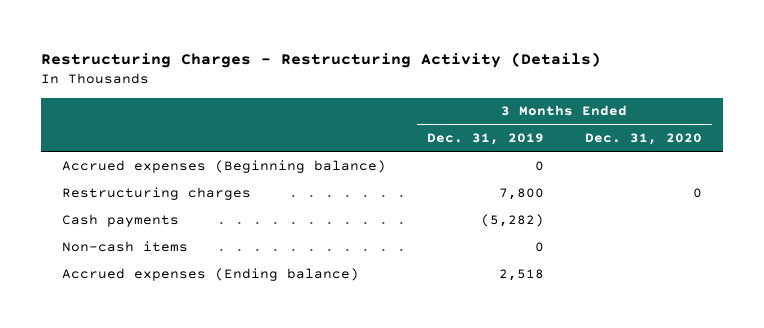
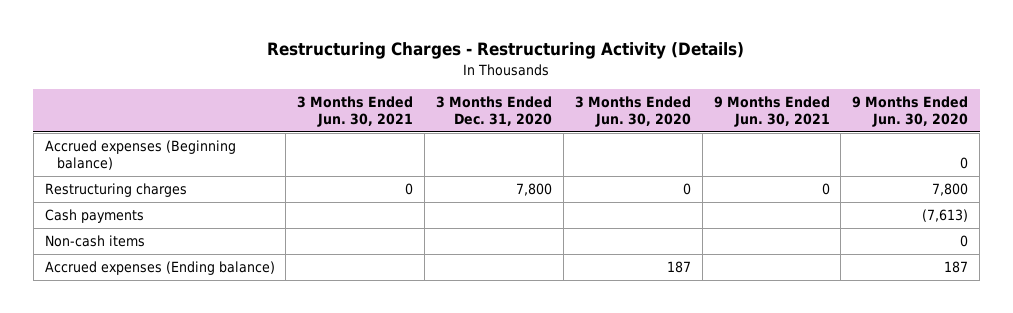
[426,132,544,145] Dec. 31, 2019 -> none
none -> [297,95,414,128] 3 Months Ended Jun. 30, 2021
none -> [574,95,691,128] 3 Months Ended Jun. 30, 2020
none -> [713,95,830,128] 9 Months Ended Jun. 30, 2021
none -> [852,95,969,128] 9 Months Ended Jun. 30, 2020
[693,187,703,198] 0 -> [516,183,553,197] 7,800

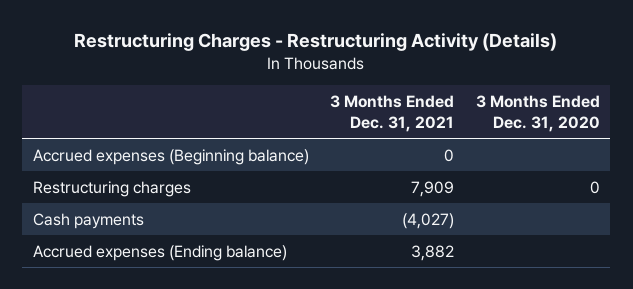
[297,95,414,128] 3 Months Ended Jun. 30, 2021 -> none
[574,95,691,128] 3 Months Ended Jun. 30, 2020 -> none
[713,95,830,128] 9 Months Ended Jun. 30, 2021 -> none
[852,95,969,128] 9 Months Ended Jun. 30, 2020 -> none
none -> [330,95,455,133] 3 Months Ended Dec. 31, 2021
[516,183,553,197] 7,800 -> [589,180,600,194] 0
[44,235,145,248] Non-cash items -> none

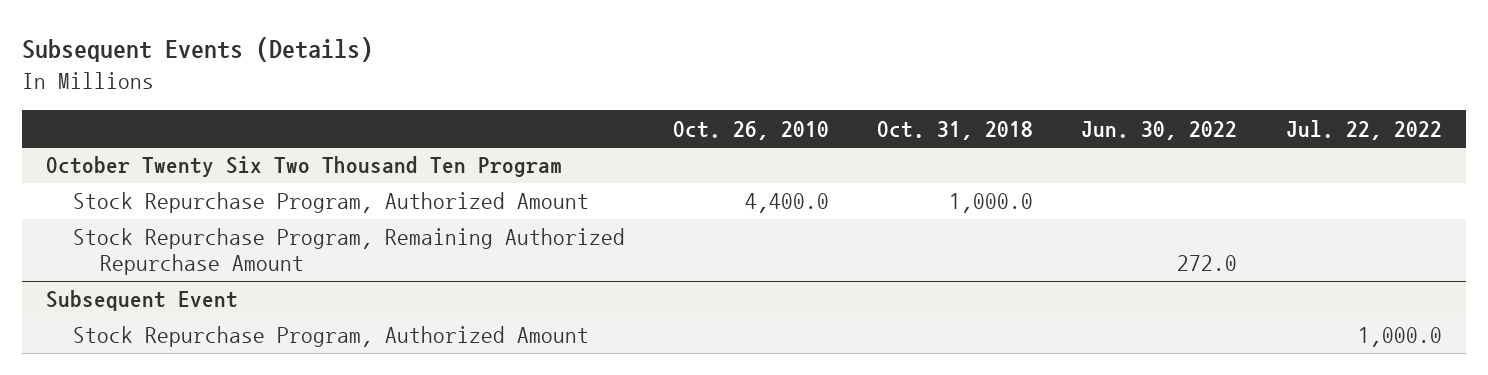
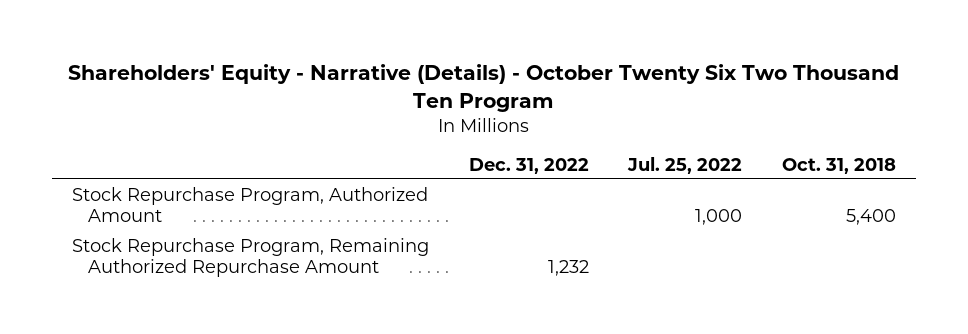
[21,37,373,63] Subsequent Events (Details) -> [67,63,899,112] Shareholders' Equity - Narrative (Details) - October Twenty Six Two Thousand Ten Program
[672,120,829,140] Oct. 26, 2010 -> none
[1081,120,1238,140] Jun. 30, 2022 -> none
[1285,119,1442,140] Jul. 22, 2022 -> none
none -> [468,157,589,174] Dec. 31, 2022
none -> [627,156,743,174] Jul. 25, 2022
[45,156,562,178] October Twenty Six Two Thousand Ten Program -> none
[72,192,589,214] Stock Repurchase Program, Authorized Amount -> none
[72,228,625,276] Stock Repurchase Program, Remaining Authorized Repurchase Amount -> none
[45,290,238,312] Subsequent Event -> none
[72,326,589,348] Stock Repurchase Program, Authorized Amount -> none
none -> [71,186,428,223] Stock Repurchase Program, Authorized Amount
none -> [71,237,429,278] Stock Repurchase Program, Remaining Authorized Repurchase Amount

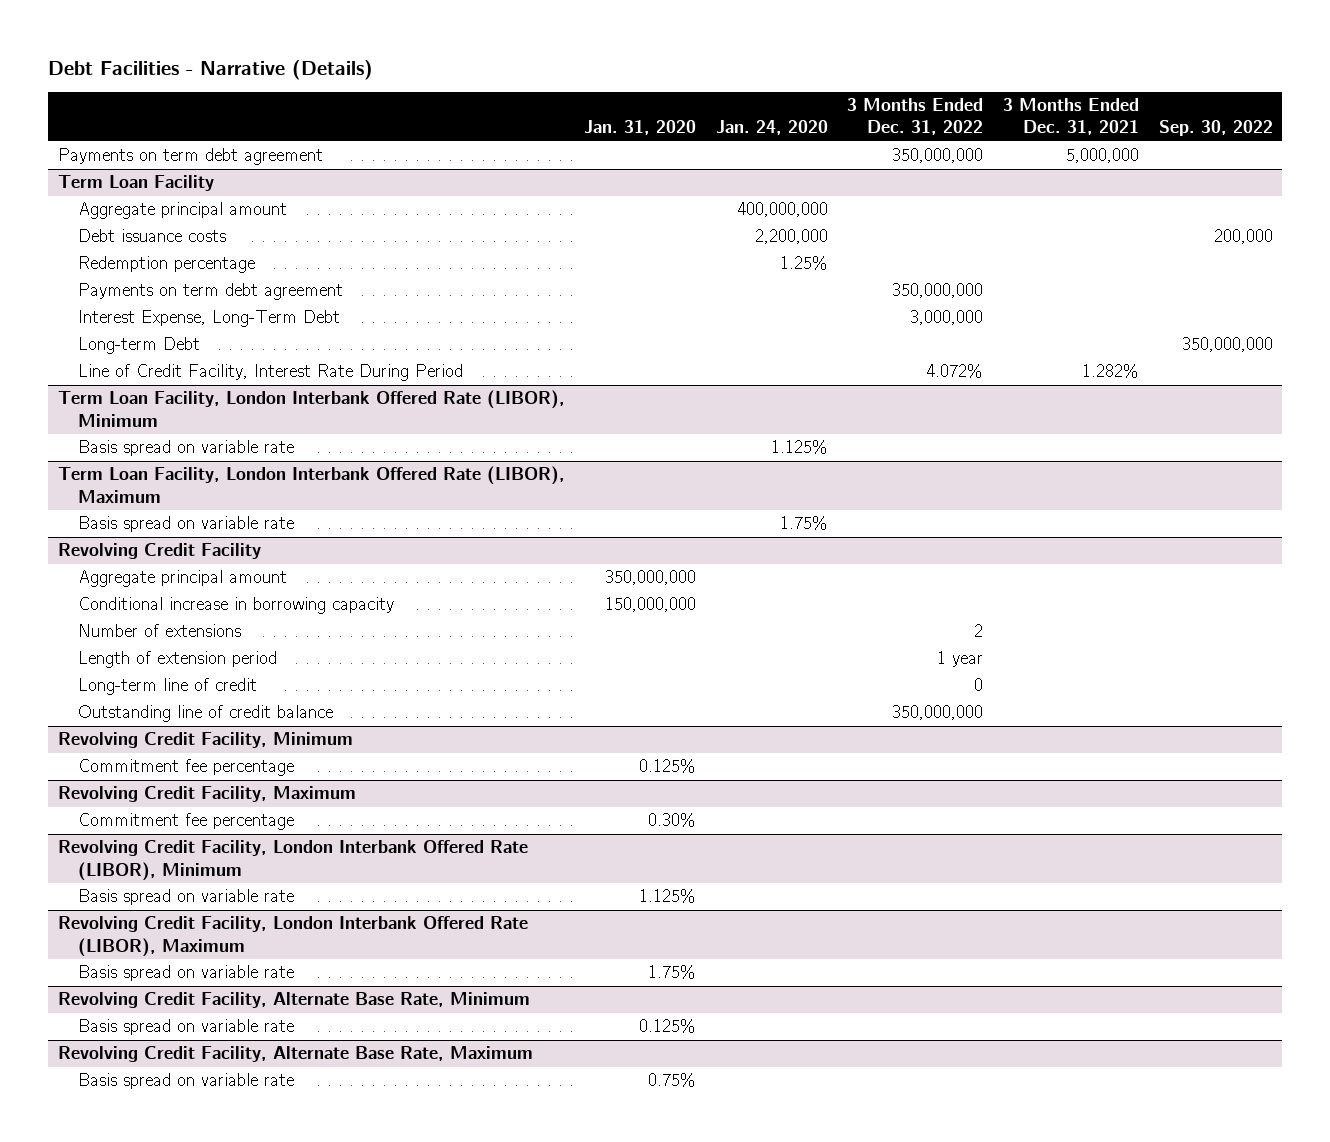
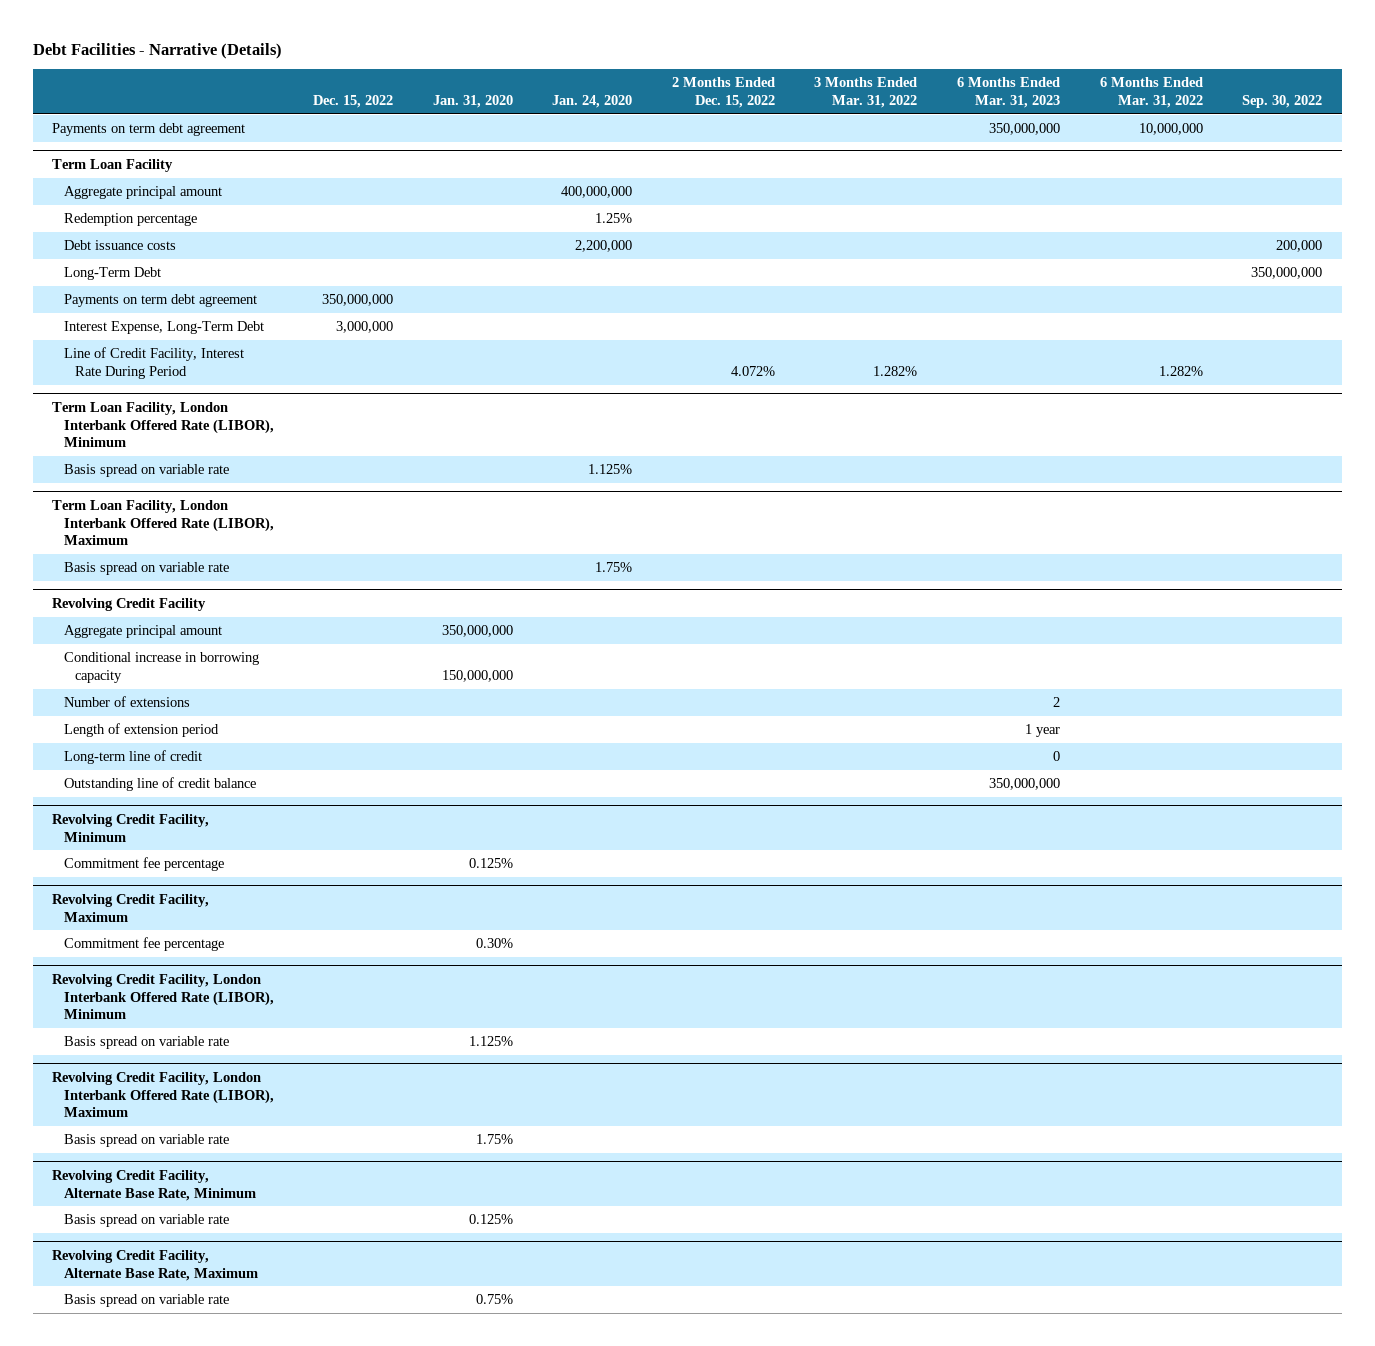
[847,98,984,136] 3 Months Ended Dec. 31, 2022 -> none
[1002,98,1139,136] 3 Months Ended Dec. 31, 2021 -> none
none -> [313,95,394,109] Dec. 15, 2022
none -> [671,77,775,109] 2 Months Ended Dec. 15, 2022
none -> [814,77,918,109] 3 Months Ended Mar. 31, 2022
none -> [957,77,1061,109] 6 Months Ended Mar. 31, 2023
none -> [1099,77,1203,109] 6 Months Ended Mar. 31, 2022
[78,229,227,243] Debt issuance costs -> [63,240,176,251] Debt issuance costs
none -> [63,267,161,281] Long-Term Debt
[78,337,201,355] Long-term Debt -> none

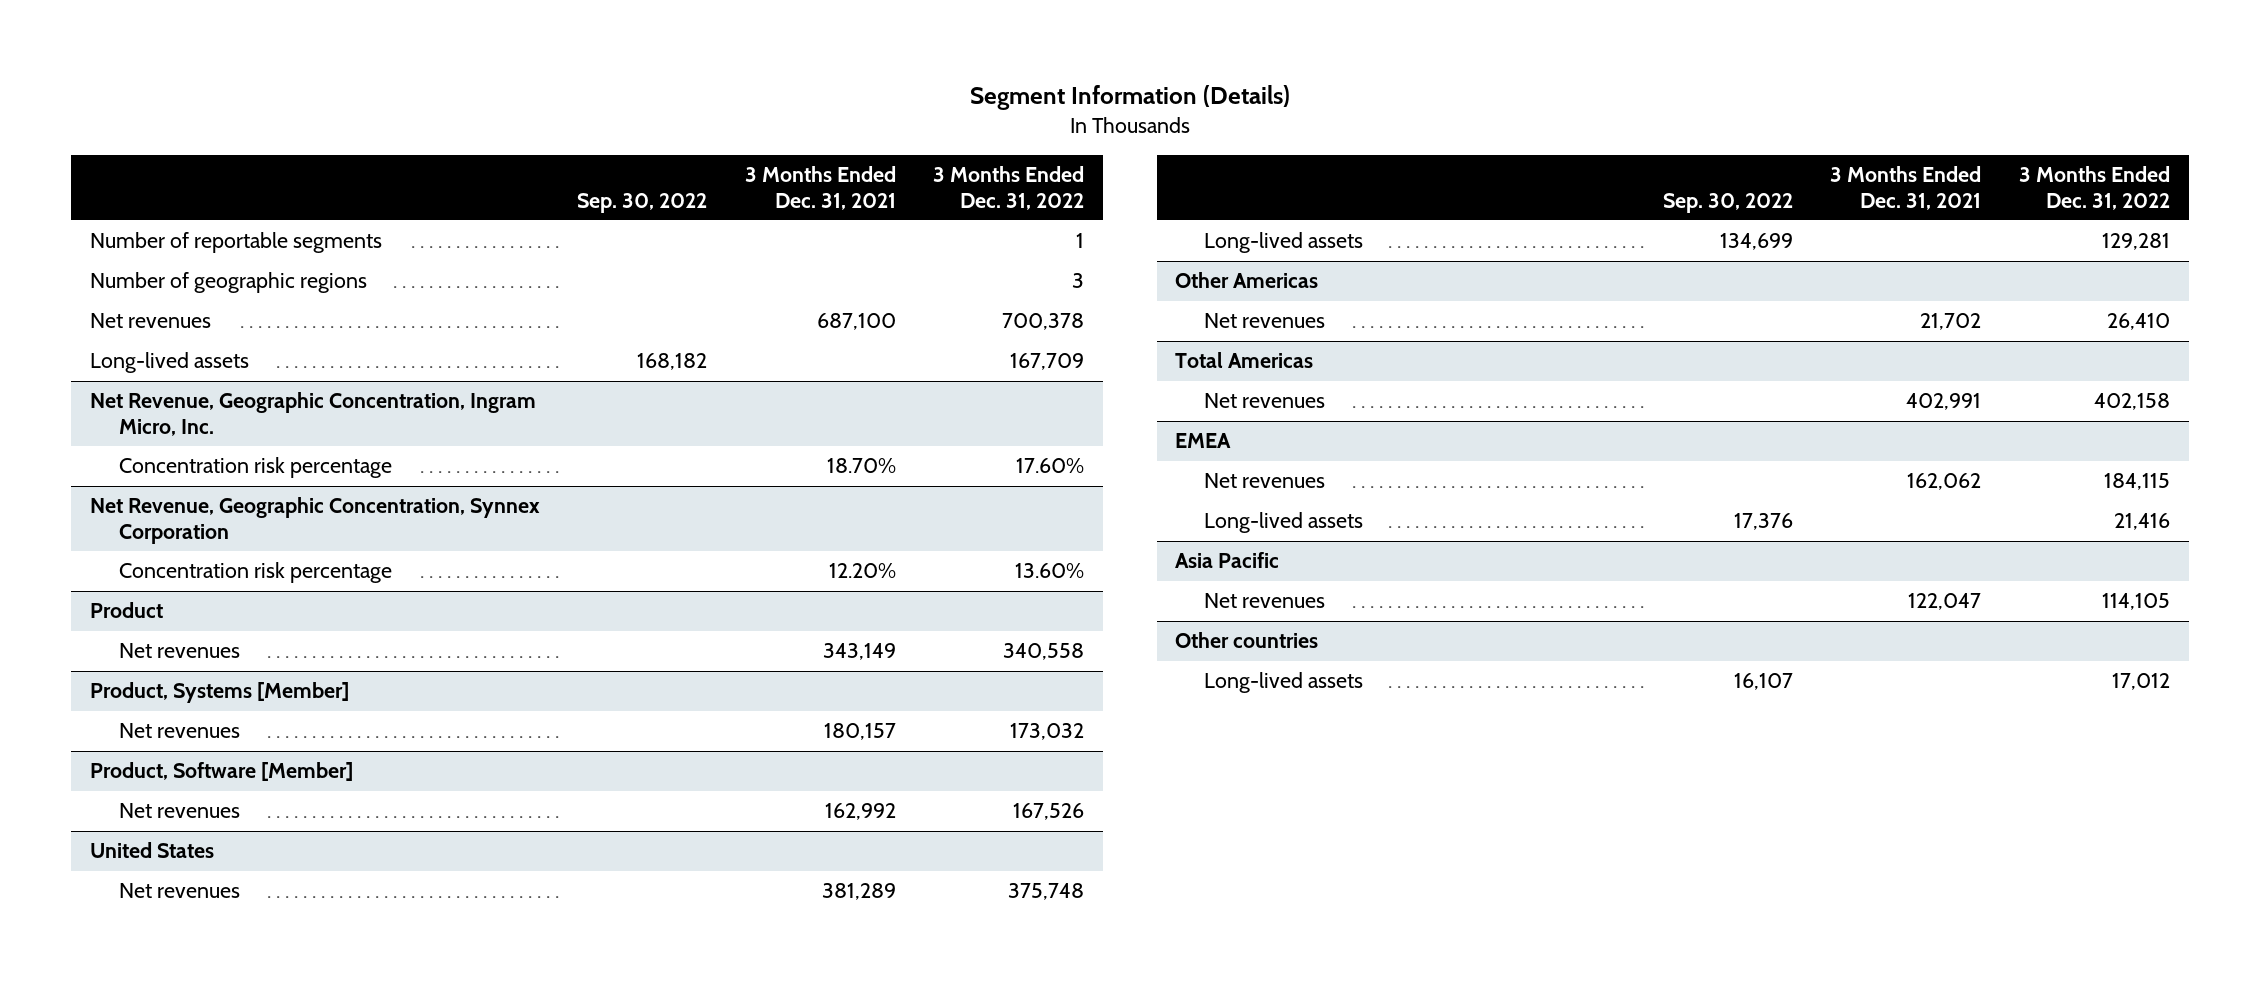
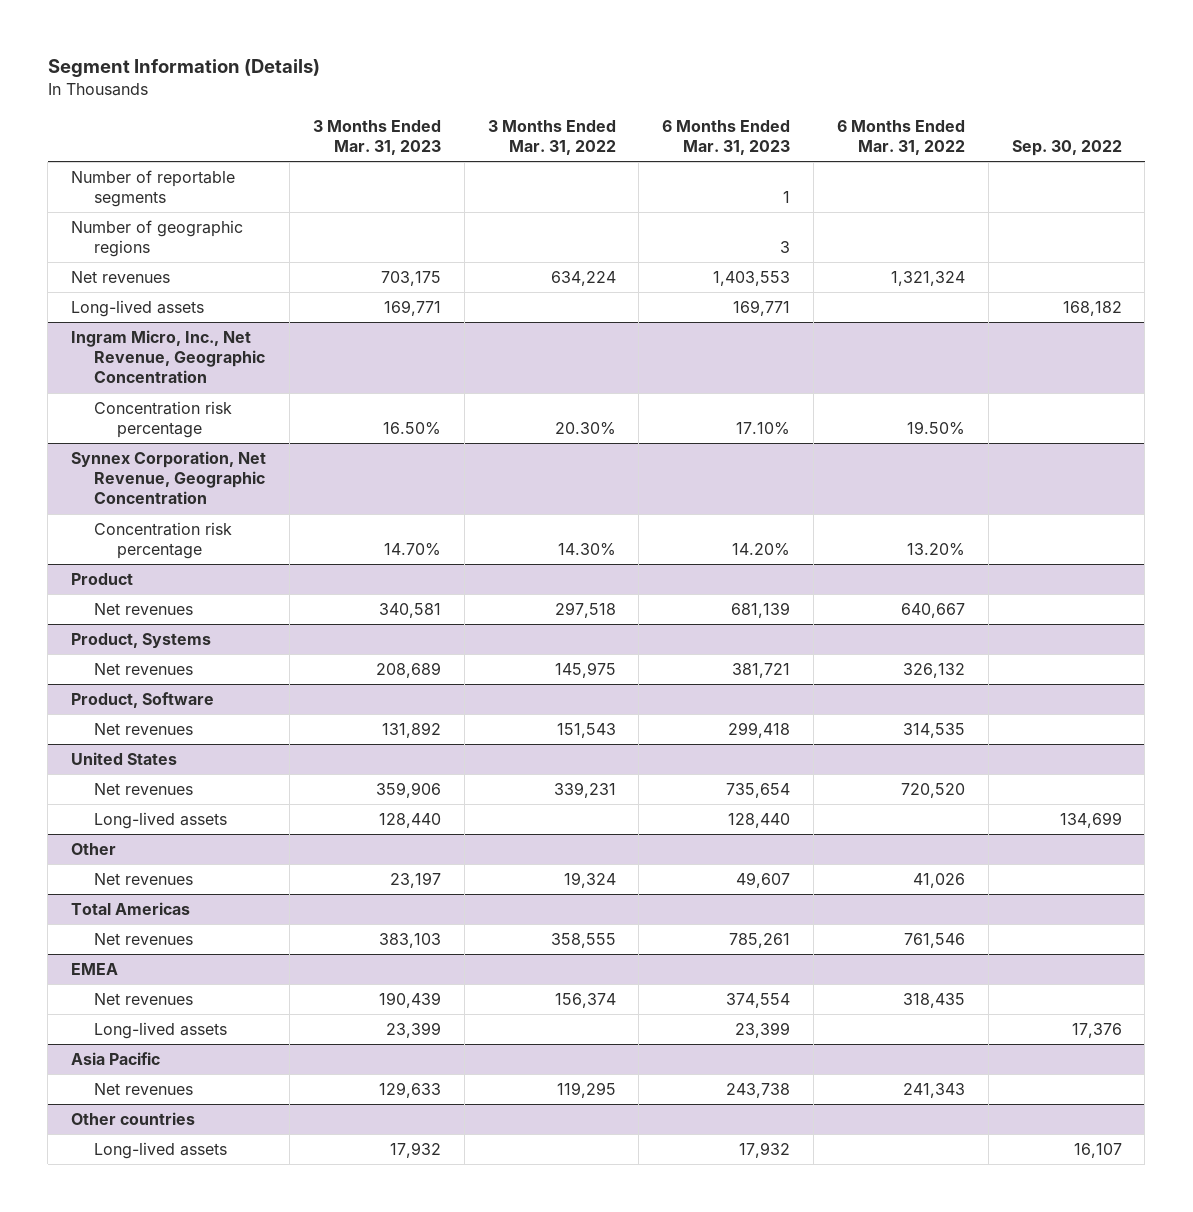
[744,166,896,210] 3 Months Ended Dec. 31, 2021 -> none
[933,166,1085,210] 3 Months Ended Dec. 31, 2022 -> none
none -> [312,119,441,155] 3 Months Ended Mar. 31, 2023
none -> [487,119,616,155] 3 Months Ended Mar. 31, 2022
none -> [662,119,791,155] 6 Months Ended Mar. 31, 2023
none -> [836,119,965,155] 6 Months Ended Mar. 31, 2022
[89,392,536,436] Net Revenue, Geographic Concentration, Ingram Micro, Inc. -> [71,330,266,384] Ingram Micro, Inc., Net Revenue, Geographic Concentration
[89,497,540,544] Net Revenue, Geographic Concentration, Synnex Corporation -> [71,451,267,505] Synnex Corporation, Net Revenue, Geographic Concentration
[89,682,349,704] Product, Systems [Member] -> [71,633,212,649] Product, Systems
[89,762,353,782] Product, Software [Member] -> [71,692,215,709] Product, Software
[1175,272,1319,289] Other Americas -> [71,843,117,856] Other

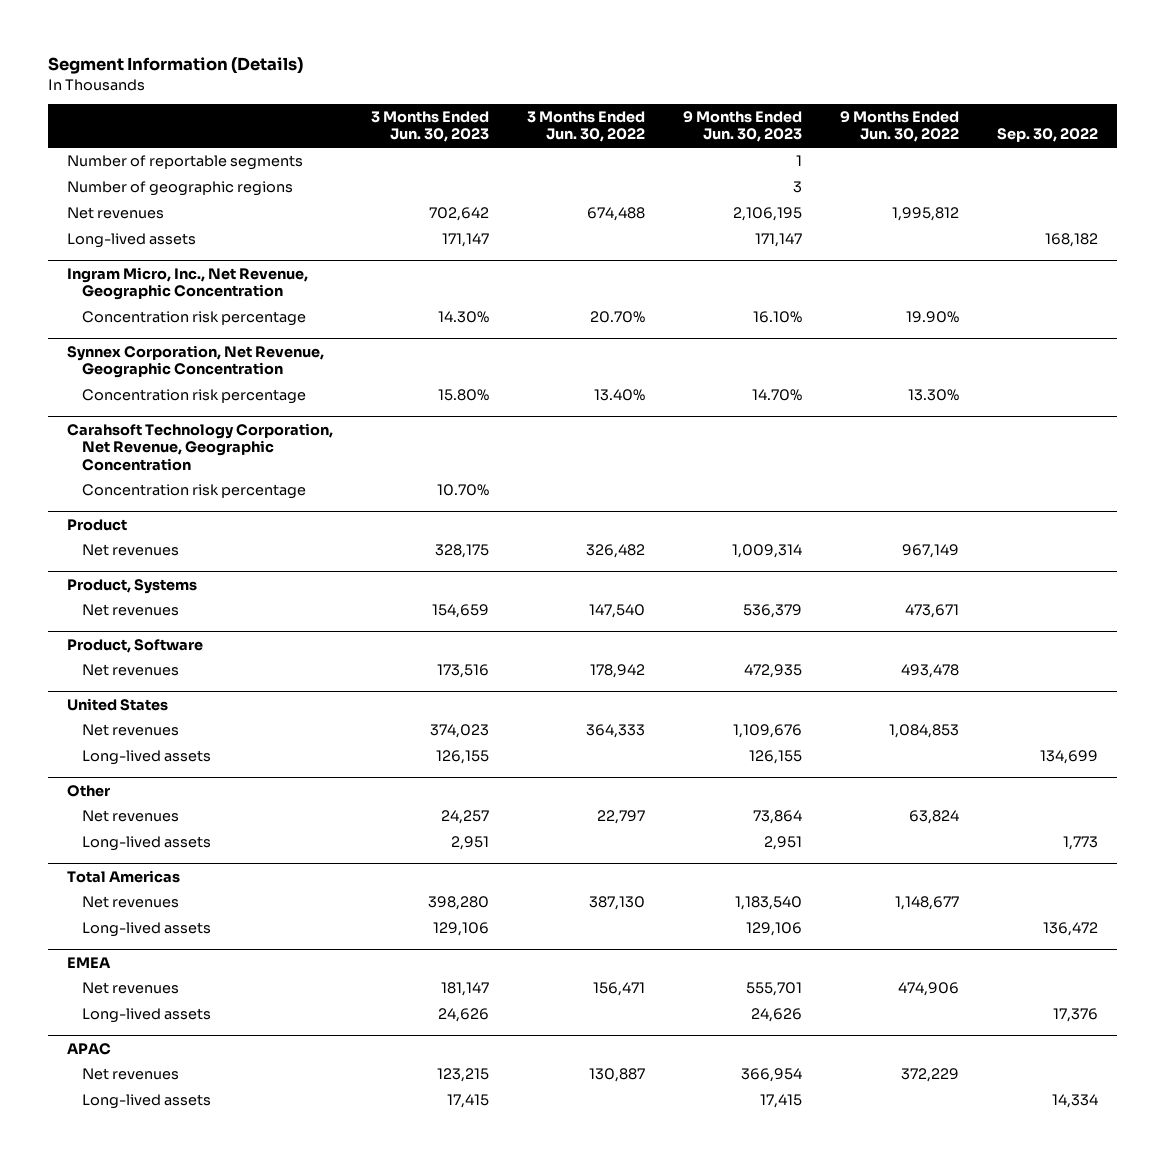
[312,119,441,155] 3 Months Ended Mar. 31, 2023 -> none
[487,119,616,155] 3 Months Ended Mar. 31, 2022 -> none
[662,119,791,155] 6 Months Ended Mar. 31, 2023 -> none
[836,119,965,155] 6 Months Ended Mar. 31, 2022 -> none
none -> [370,111,489,143] 3 Months Ended Jun. 30, 2023
none -> [526,111,645,143] 3 Months Ended Jun. 30, 2022
none -> [682,111,802,143] 9 Months Ended Jun. 30, 2023
none -> [839,111,959,143] 9 Months Ended Jun. 30, 2022
none -> [66,422,333,471] Carahsoft Technology Corporation, Net Revenue, Geographic Concentration
none -> [82,484,307,500] Concentration risk percentage
none -> [82,836,212,852] Long-lived assets
none -> [82,922,212,938] Long-lived assets
[71,1052,161,1066] Asia Pacific -> [66,1042,111,1055] APAC
[71,1112,196,1126] Other countries -> none
[94,1142,228,1160] Long-lived assets -> none
none -> [82,1094,212,1110] Long-lived assets

